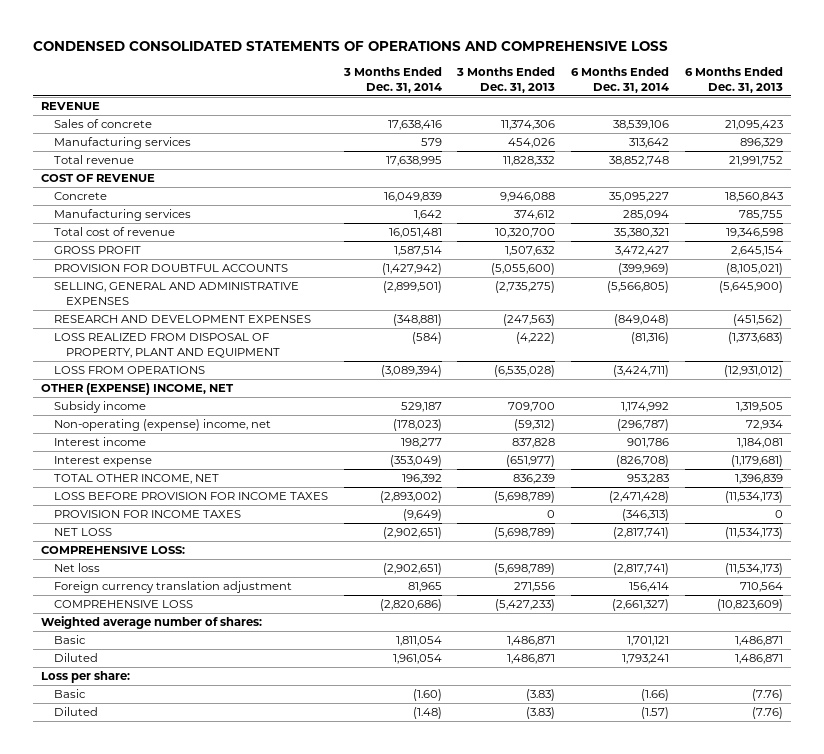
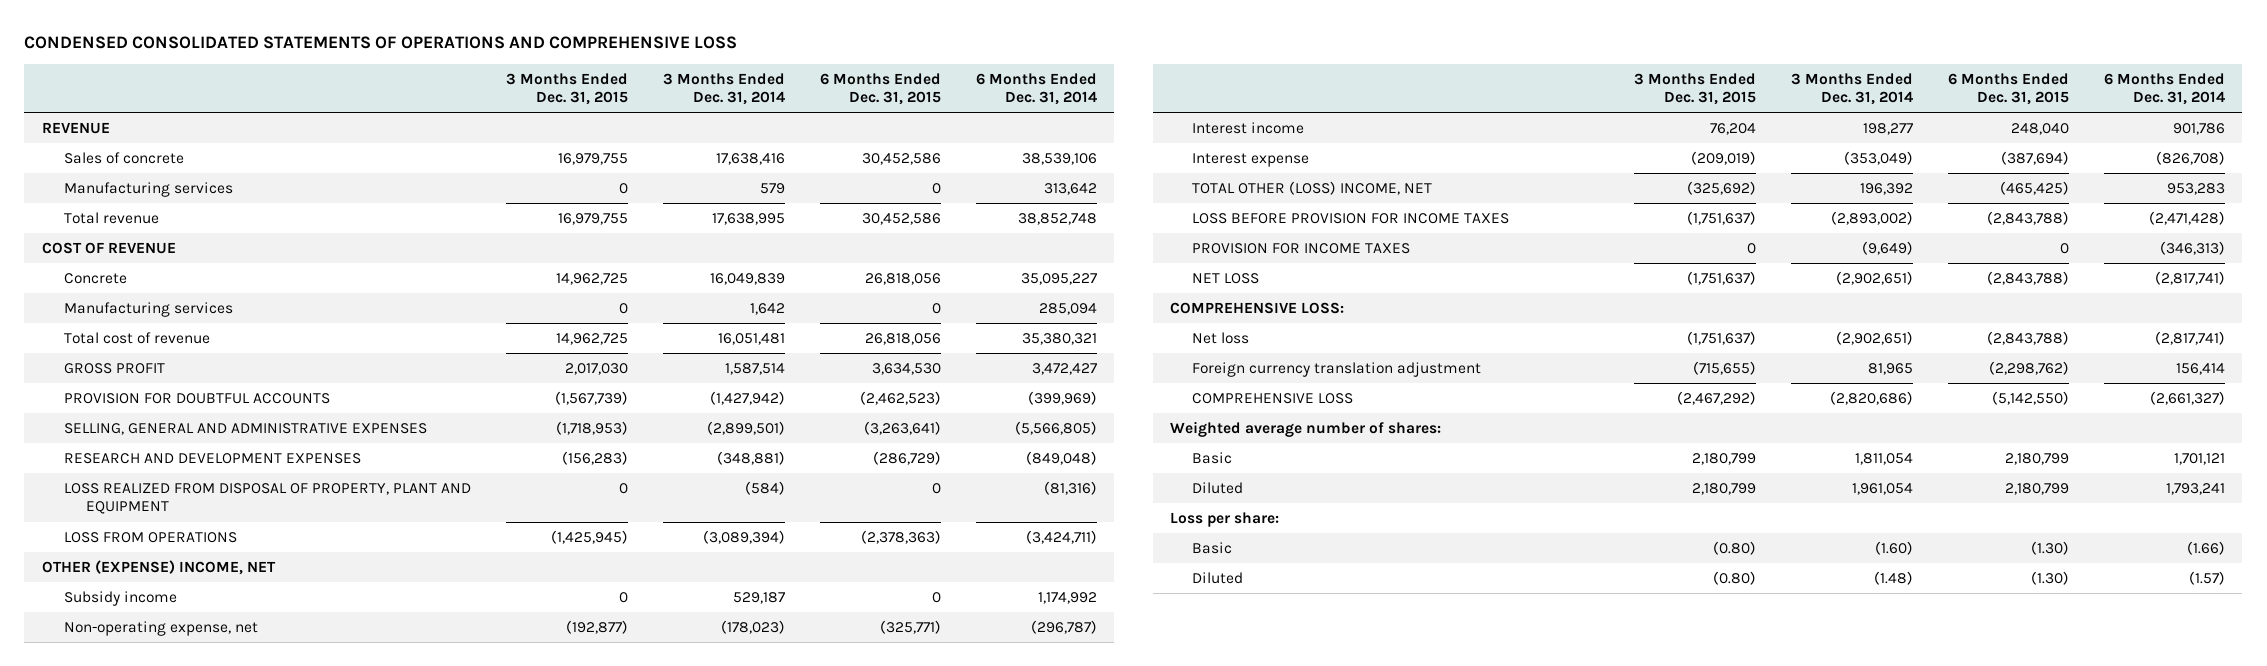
[456,66,556,93] 3 Months Ended Dec. 31, 2013 -> none
[685,66,784,93] 6 Months Ended Dec. 31, 2013 -> none
none -> [505,72,628,105] 3 Months Ended Dec. 31, 2015
none -> [819,72,941,105] 6 Months Ended Dec. 31, 2015
[53,418,271,431] Non-operating (expense) income, net -> [63,621,258,637] Non-operating expense, net
[53,473,219,484] TOTAL OTHER INCOME, NET -> [1192,181,1433,196] TOTAL OTHER (LOSS) INCOME, NET

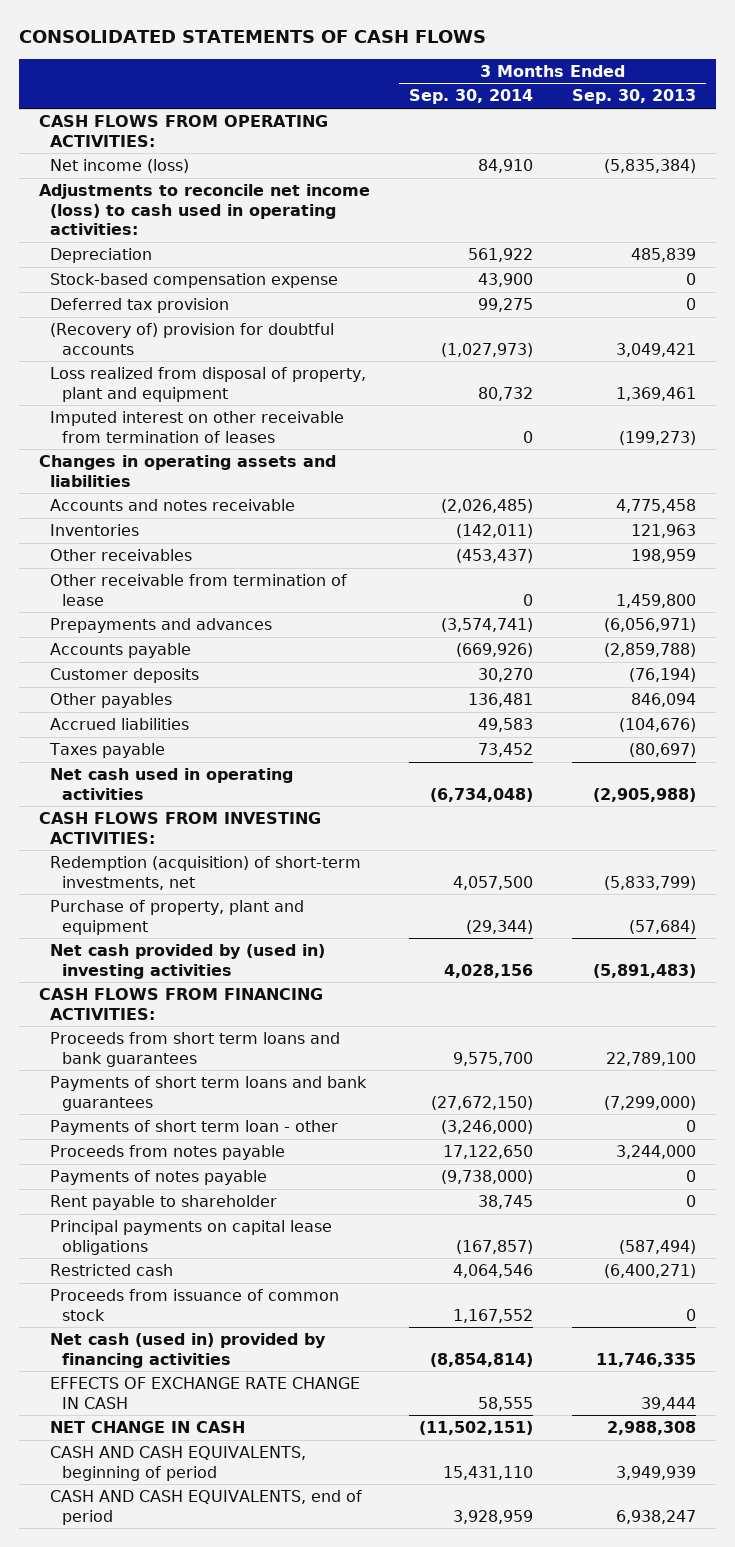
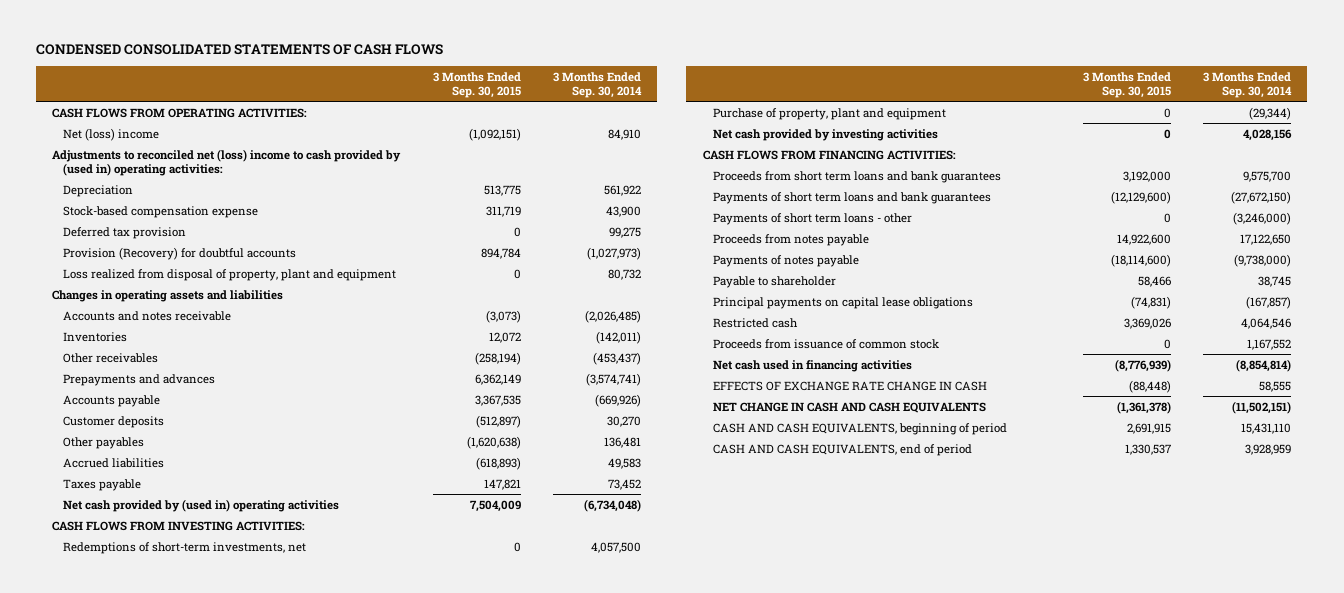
[19,30,487,44] CONSOLIDATED STATEMENTS OF CASH FLOWS -> [36,44,444,56] CONDENSED CONSOLIDATED STATEMENTS OF CASH FLOWS
[572,89,697,105] Sep. 30, 2013 -> none
none -> [432,71,521,98] 3 Months Ended Sep. 30, 2015
[50,159,190,174] Net income (loss) -> [62,127,159,141] Net (loss) income
[38,184,370,236] Adjustments to reconcile net income (loss) to cash used in operating activities: -> [52,148,402,176] Adjustments to reconciled net (loss) income to cash provided by (used in) operating activities:
[50,323,335,355] (Recovery of) provision for doubtful accounts -> [62,246,296,260] Provision (Recovery) for doubtful accounts
[50,411,345,443] Imputed interest on other receivable from termination of leases -> none
[50,574,348,606] Other receivable from termination of lease -> none
[50,768,294,800] Net cash used in operating activities -> [62,498,339,512] Net cash provided by (used in) operating activities
[50,856,362,890] Redemption (acquisition) of short-term investments, net -> [62,541,306,554] Redemptions of short-term investments, net
[50,944,326,979] Net cash provided by (used in) investing activities -> [713,128,939,141] Net cash provided by investing activities
[50,1120,339,1136] Payments of short term loan - other -> [713,212,913,225] Payments of short term loans - other
[50,1195,278,1211] Rent payable to shareholder -> [713,275,837,288] Payable to shareholder
[50,1333,327,1368] Net cash (used in) provided by financing activities -> [713,359,913,372] Net cash used in financing activities
[50,1421,246,1434] NET CHANGE IN CASH -> [713,401,987,413] NET CHANGE IN CASH AND CASH EQUIVALENTS

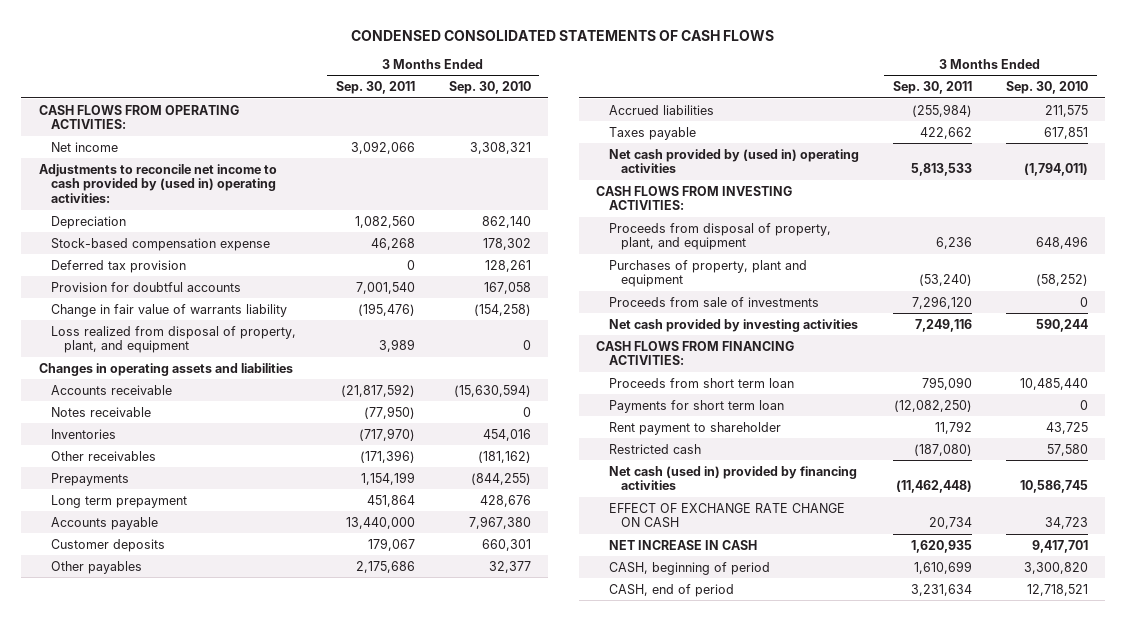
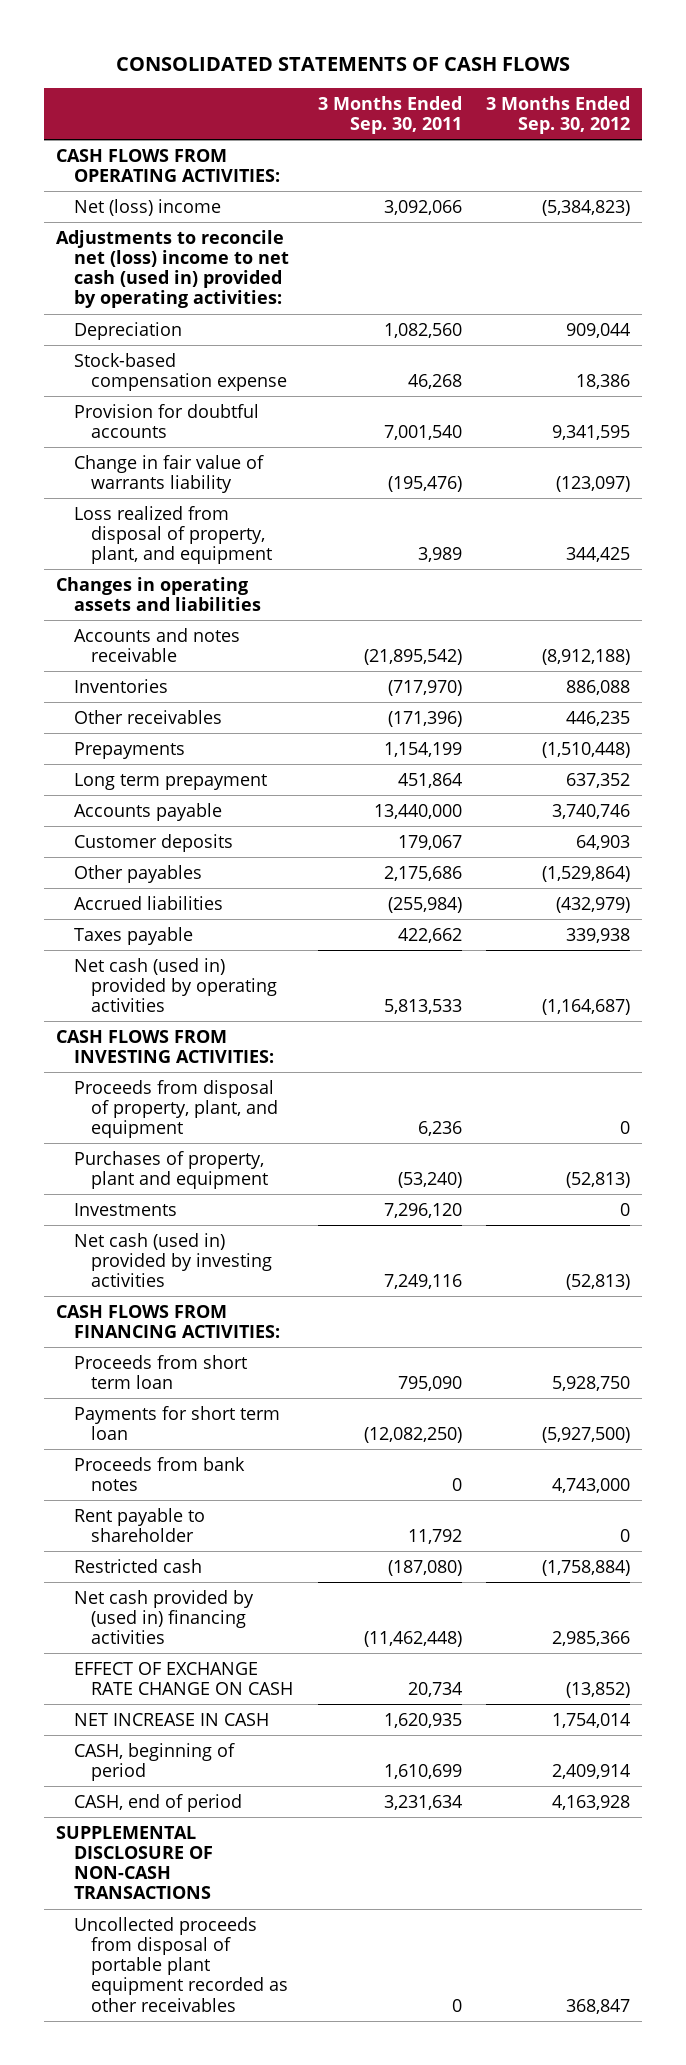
[351,29,775,41] CONDENSED CONSOLIDATED STATEMENTS OF CASH FLOWS -> [115,56,570,71] CONSOLIDATED STATEMENTS OF CASH FLOWS
[448,80,531,94] Sep. 30, 2010 -> none
none -> [485,95,630,135] 3 Months Ended Sep. 30, 2012
[51,141,119,152] Net income -> [73,198,221,216] Net (loss) income
[38,163,277,203] Adjustments to reconcile net income to cash provided by (used in) operating activities: -> [56,229,289,309] Adjustments to reconcile net (loss) income to net cash (used in) provided by operating activities:
[51,259,187,273] Deferred tax provision -> none
[51,406,152,417] Notes receivable -> none
[51,384,173,395] Accounts receivable -> [73,627,240,662] Accounts and notes receivable
[340,383,415,397] (21,817,592) -> [363,648,462,665] (21,895,542)
[608,148,859,174] Net cash provided by (used in) operating activities -> [73,957,278,1013] Net cash (used in) provided by operating activities
[608,296,819,307] Proceeds from sale of investments -> [73,1202,177,1216] Investments
[608,318,858,332] Net cash provided by investing activities -> [73,1232,273,1288] Net cash (used in) provided by investing activities
none -> [73,1456,245,1491] Proceeds from bank notes
[608,421,781,435] Rent payment to shareholder -> [73,1507,205,1542] Rent payable to shareholder
[608,465,857,491] Net cash (used in) provided by financing activities -> [73,1589,254,1645] Net cash provided by (used in) financing activities
none -> [56,1825,213,1900] SUPPLEMENTAL DISCLOSURE OF NON-CASH TRANSACTIONS
none -> [73,1916,289,2012] Uncollected proceeds from disposal of portable plant equipment recorded as other receivables

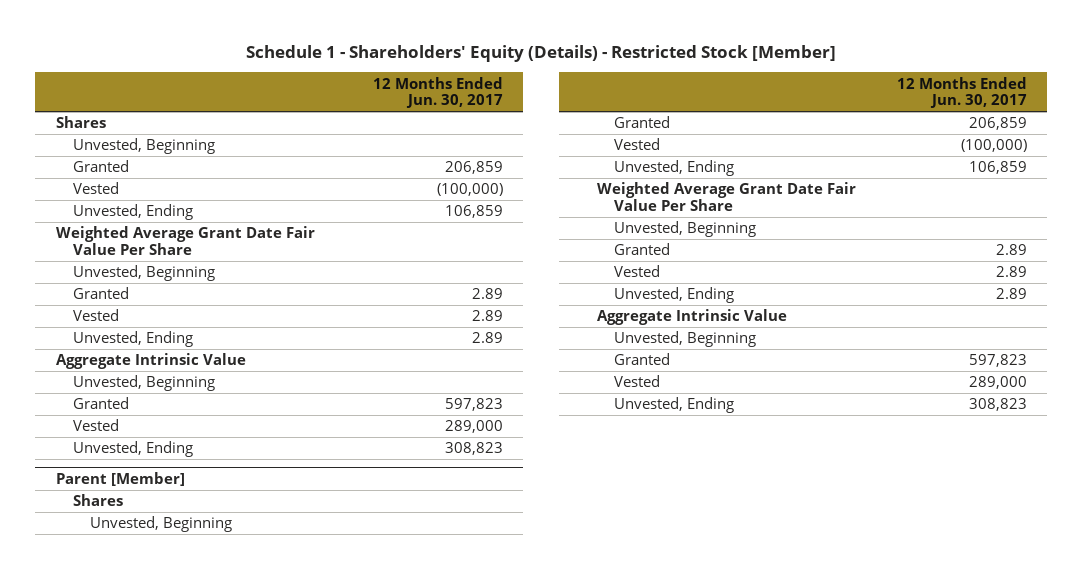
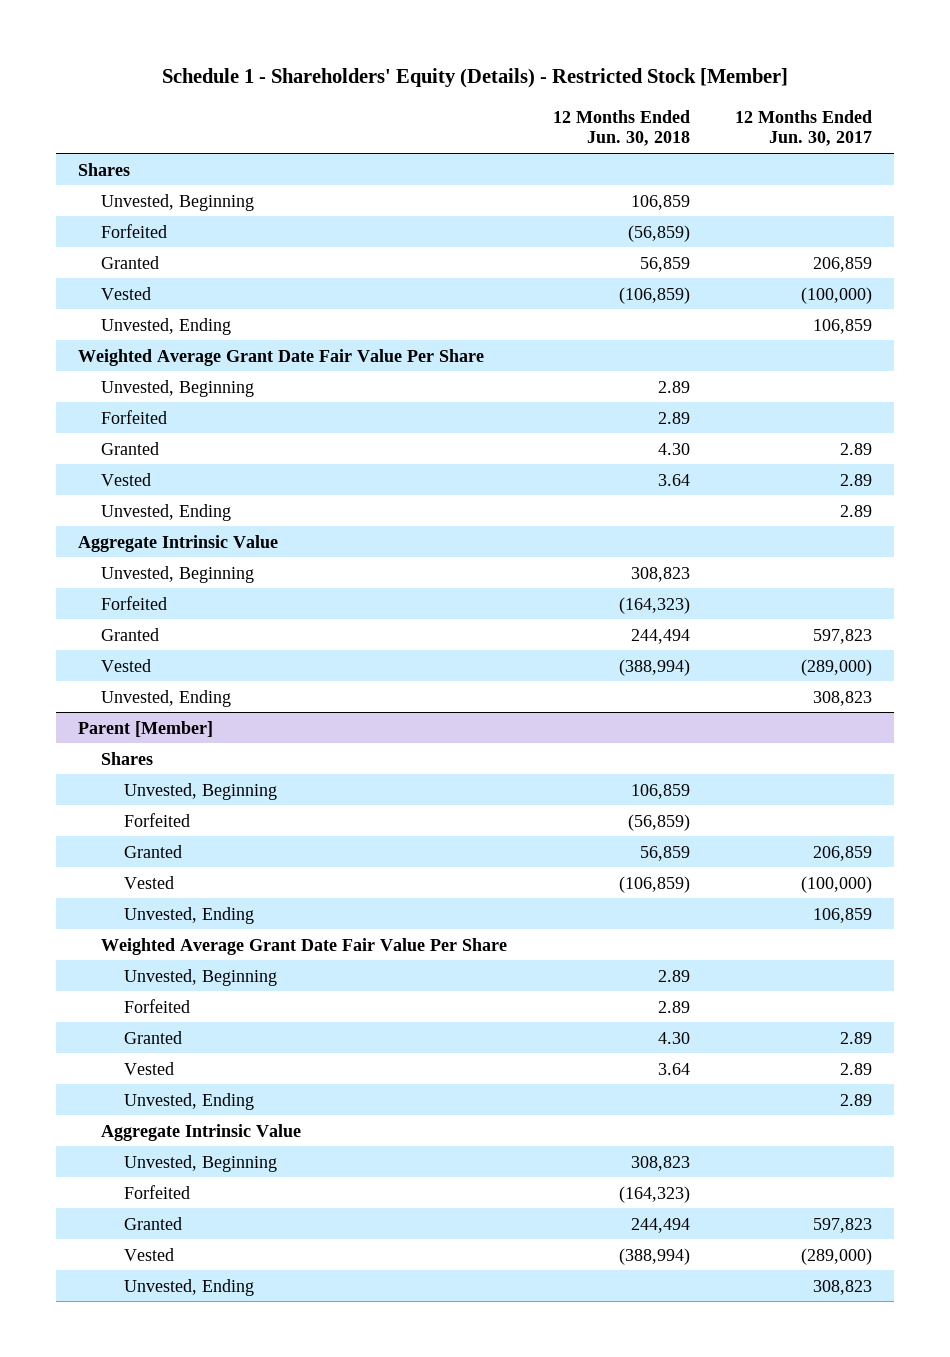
none -> [552,109,690,147] 12 Months Ended Jun. 30, 2018
none -> [101,223,168,238] Forfeited
none -> [101,409,168,424] Forfeited
none -> [101,595,168,610] Forfeited
[444,420,503,434] 289,000 -> [800,658,872,676] (289,000)
none -> [124,812,191,827] Forfeited
none -> [124,998,191,1013] Forfeited
none -> [124,1184,191,1199] Forfeited
[968,376,1027,390] 289,000 -> [800,1247,872,1265] (289,000)

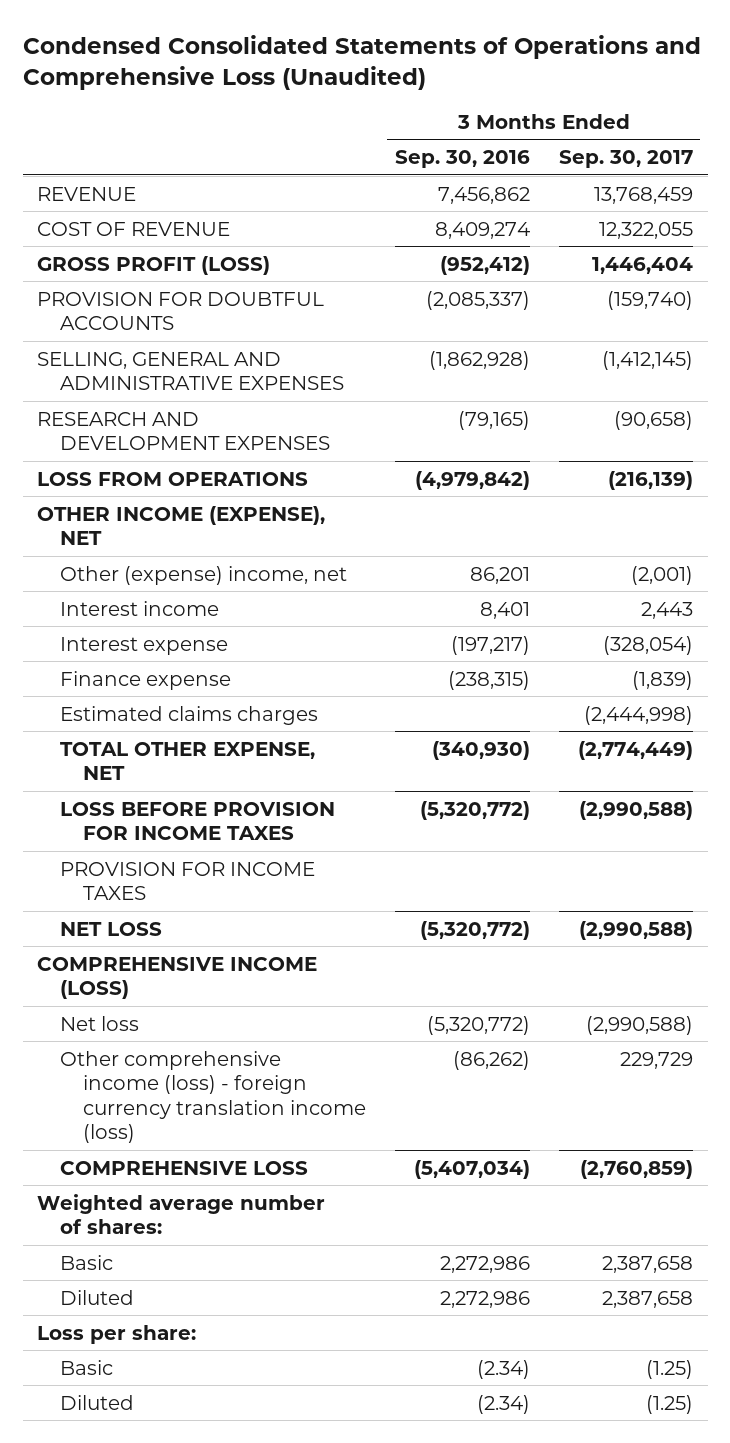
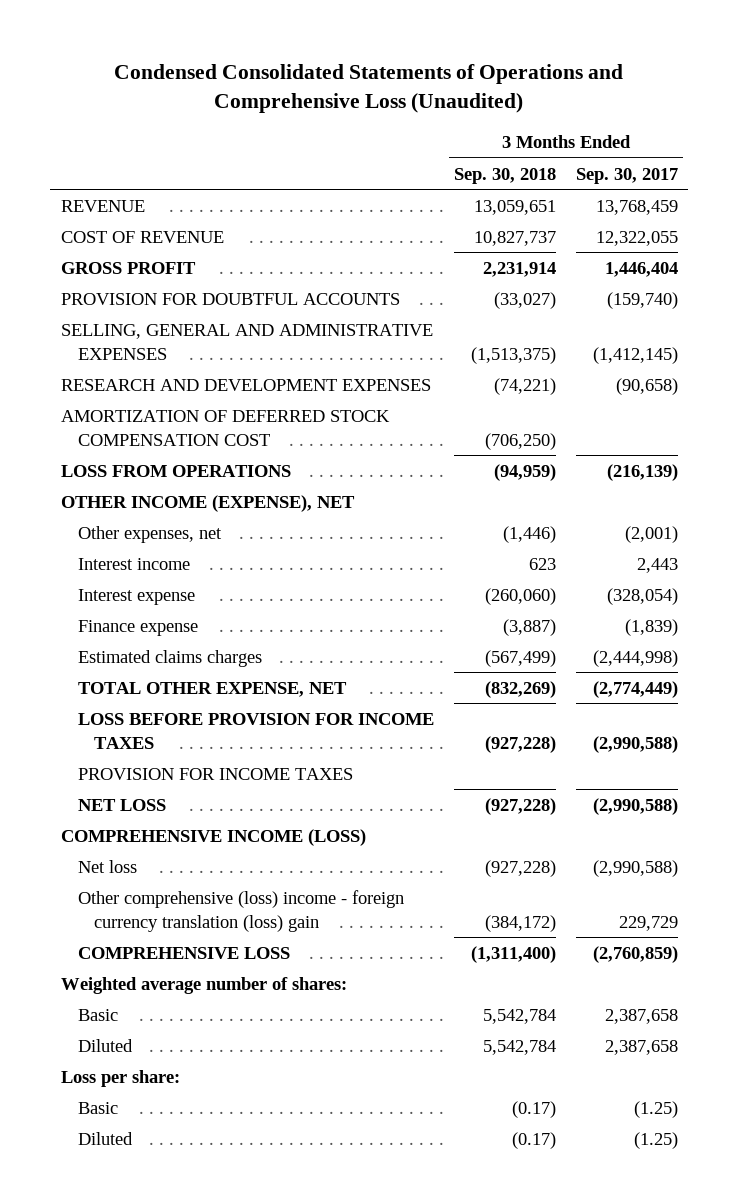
[394,150,530,169] Sep. 30, 2016 -> none
none -> [453,167,556,184] Sep. 30, 2018
[37,255,271,275] GROSS PROFIT (LOSS) -> [60,261,196,274] GROSS PROFIT
none -> [60,409,390,446] AMORTIZATION OF DEFERRED STOCK COMPENSATION COST
[60,565,348,585] Other (expense) income, net -> [77,525,222,543] Other expenses, net
[60,1050,366,1144] Other comprehensive income (loss) - foreign currency translation income (loss) -> [77,889,404,932] Other comprehensive (loss) income - foreign currency translation (loss) gain

